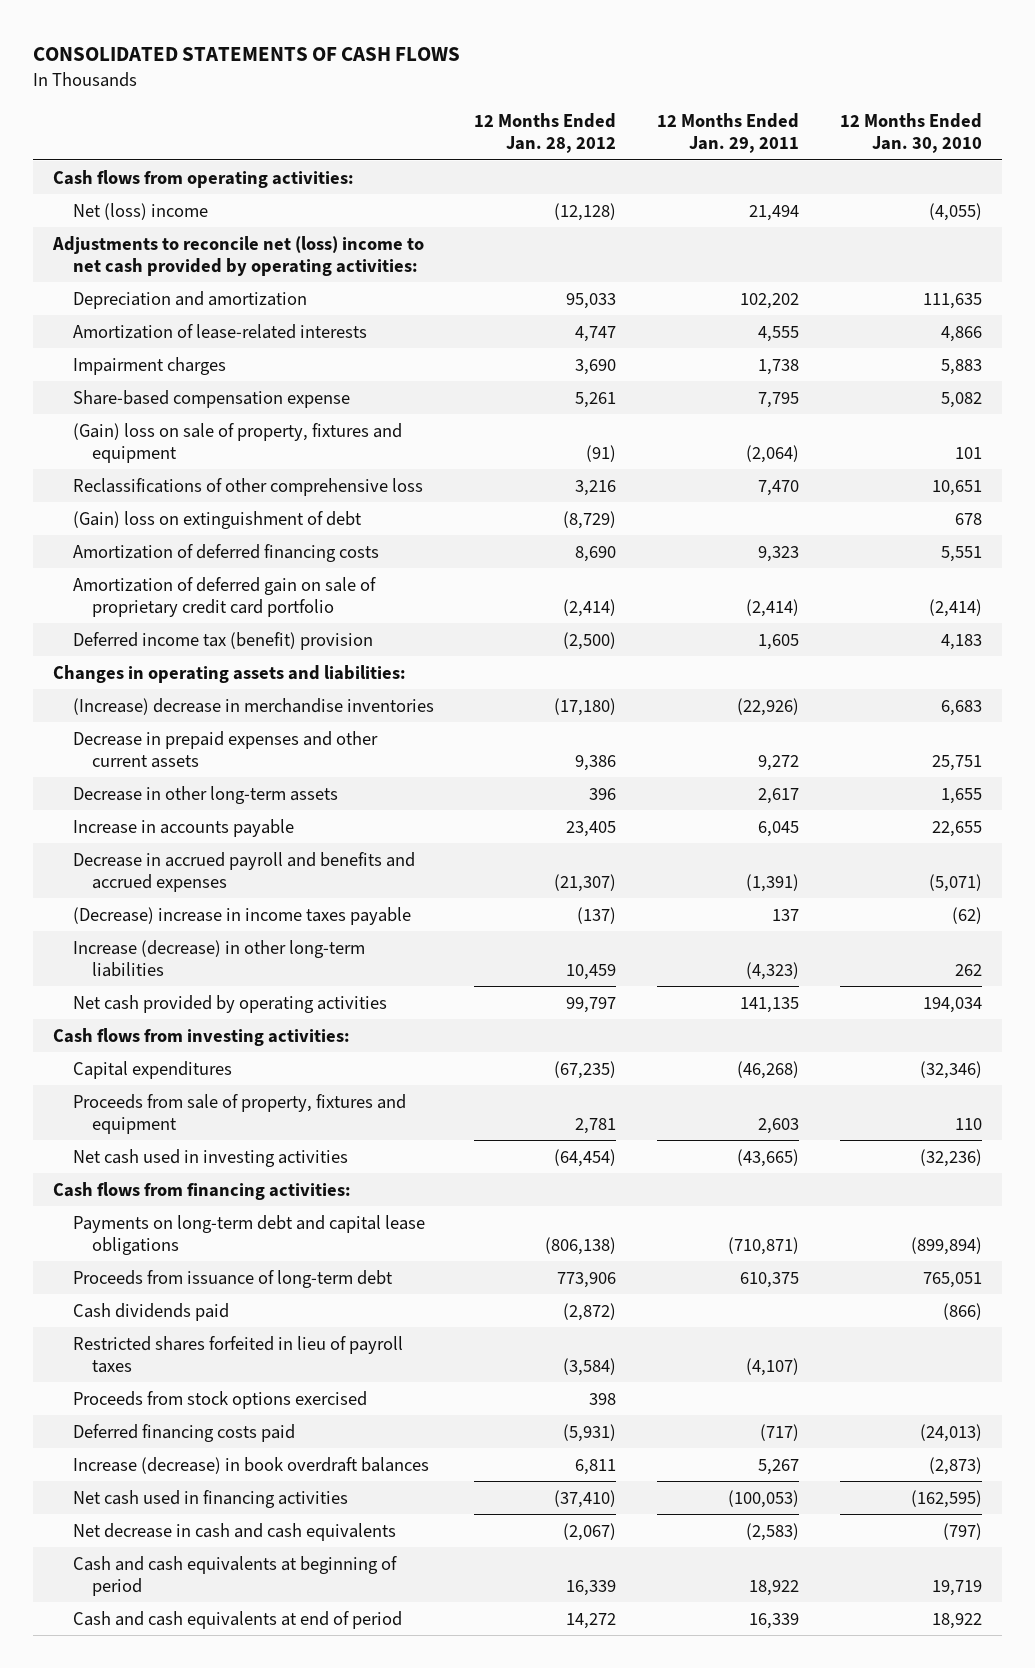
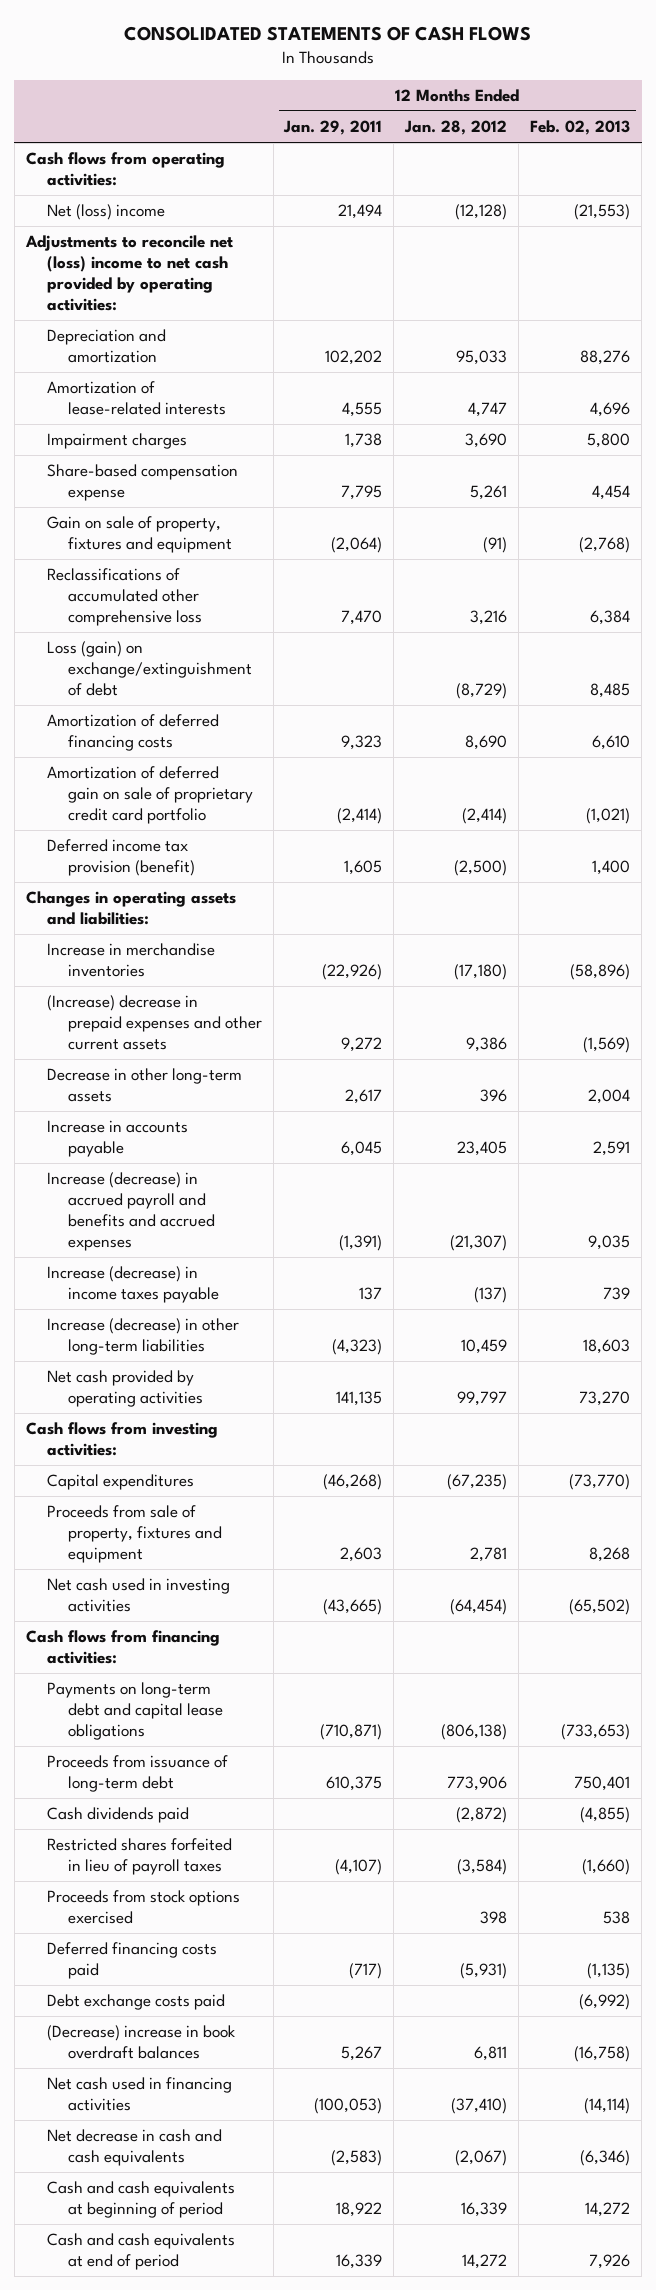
[839,113,982,154] 12 Months Ended Jan. 30, 2010 -> none
none -> [530,120,631,136] Feb. 02, 2013
[72,422,402,463] (Gain) loss on sale of property, fixtures and equipment -> [46,516,232,554] Gain on sale of property, fixtures and equipment
[72,477,423,496] Reclassifications of other comprehensive loss -> [46,568,202,627] Reclassifications of accumulated other comprehensive loss
[72,510,362,529] (Gain) loss on extinguishment of debt -> [46,641,252,697] Loss (gain) on exchange/extinguishment of debt
[72,631,373,650] Deferred income tax (benefit) provision -> [46,839,195,877] Deferred income tax provision (benefit)
[72,697,434,715] (Increase) decrease in merchandise inventories -> [46,943,215,978] Increase in merchandise inventories
[72,730,378,768] Decrease in prepaid expenses and other current assets -> [46,995,262,1051] (Increase) decrease in prepaid expenses and other current assets
[72,851,415,892] Decrease in accrued payroll and benefits and accrued expenses -> [46,1172,215,1252] Increase (decrease) in accrued payroll and benefits and accrued expenses
[72,906,411,925] (Decrease) increase in income taxes payable -> [46,1266,219,1304] Increase (decrease) in income taxes payable
none -> [46,1994,225,2011] Debt exchange costs paid
[72,1456,429,1474] Increase (decrease) in book overdraft balances -> [46,2025,235,2060] (Decrease) increase in book overdraft balances

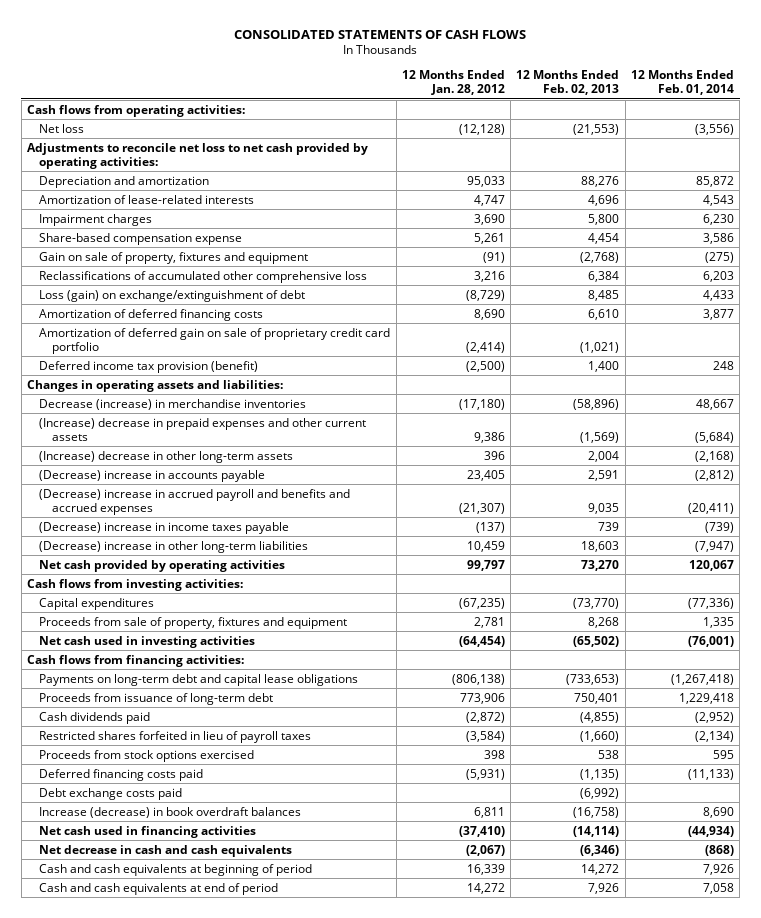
[283,120,383,136] Jan. 29, 2011 -> none
none -> [630,70,734,96] 12 Months Ended Feb. 01, 2014
[46,204,165,221] Net (loss) income -> [39,123,85,133] Net loss
[24,235,233,312] Adjustments to reconcile net (loss) income to net cash provided by operating activities: -> [26,142,368,169] Adjustments to reconcile net loss to net cash provided by operating activities:
[46,943,215,978] Increase in merchandise inventories -> [39,398,307,410] Decrease (increase) in merchandise inventories
[46,1068,242,1103] Decrease in other long-term assets -> [39,450,294,463] (Increase) decrease in other long-term assets
[46,1120,188,1158] Increase in accounts payable -> [39,469,266,482] (Decrease) increase in accounts payable
[46,1172,215,1252] Increase (decrease) in accrued payroll and benefits and accrued expenses -> [39,488,351,515] (Decrease) increase in accrued payroll and benefits and accrued expenses
[46,1266,219,1304] Increase (decrease) in income taxes payable -> [39,521,290,534] (Decrease) increase in income taxes payable
[46,1318,239,1356] Increase (decrease) in other long-term liabilities -> [39,540,309,553] (Decrease) increase in other long-term liabilities
[46,2025,235,2060] (Decrease) increase in book overdraft balances -> [39,806,302,818] Increase (decrease) in book overdraft balances

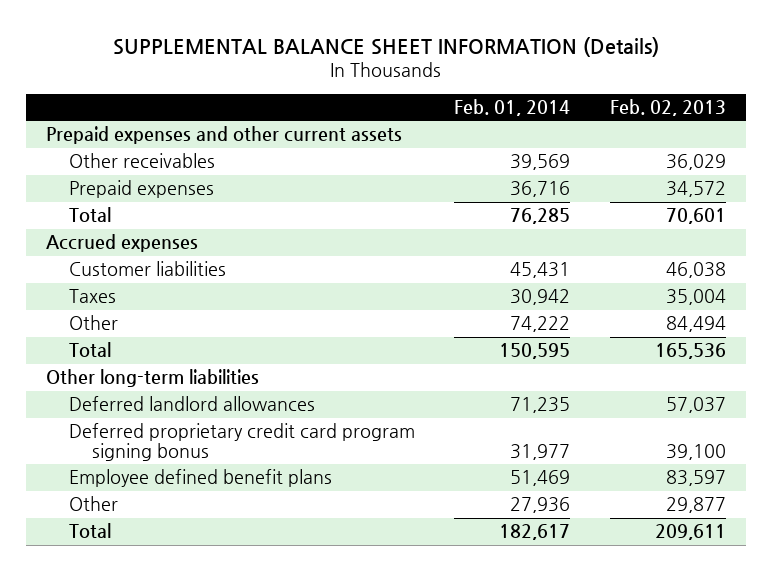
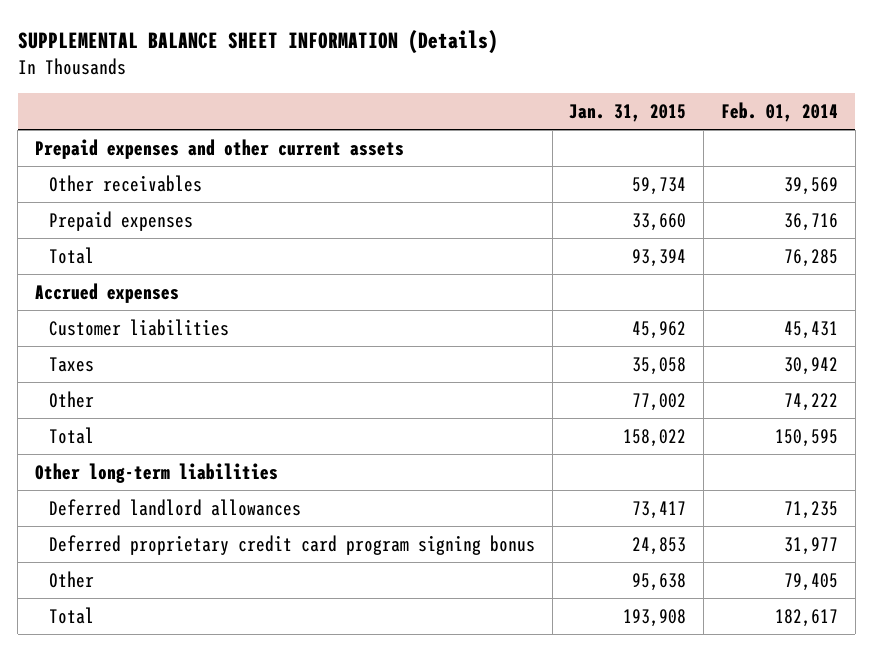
[609,98,726,116] Feb. 02, 2013 -> none
none -> [569,103,687,122] Jan. 31, 2015
[68,469,332,488] Employee defined benefit plans -> none
[510,497,571,514] 27,936 -> [783,572,838,591] 79,405

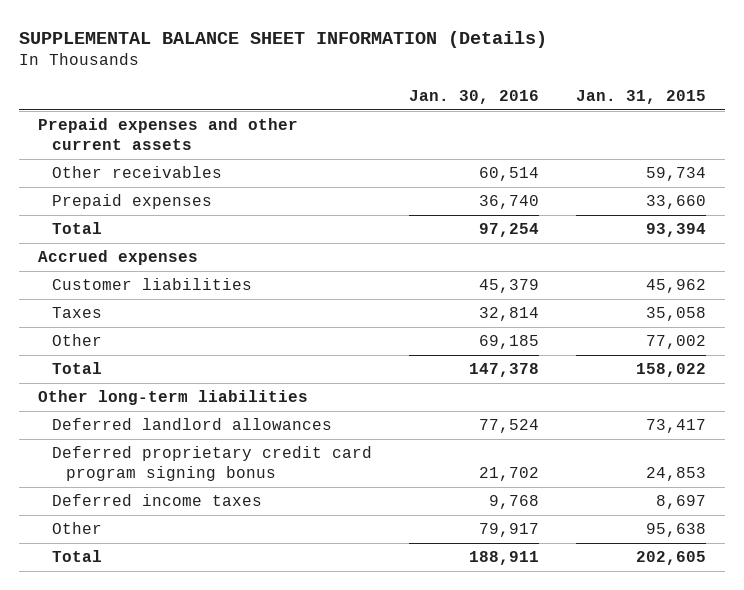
[720,101,838,122] Feb. 01, 2014 -> none
none -> [409,89,540,104] Jan. 30, 2016
none -> [51,494,262,507] Deferred income taxes
[623,608,687,627] 193,908 -> [636,551,707,566] 202,605

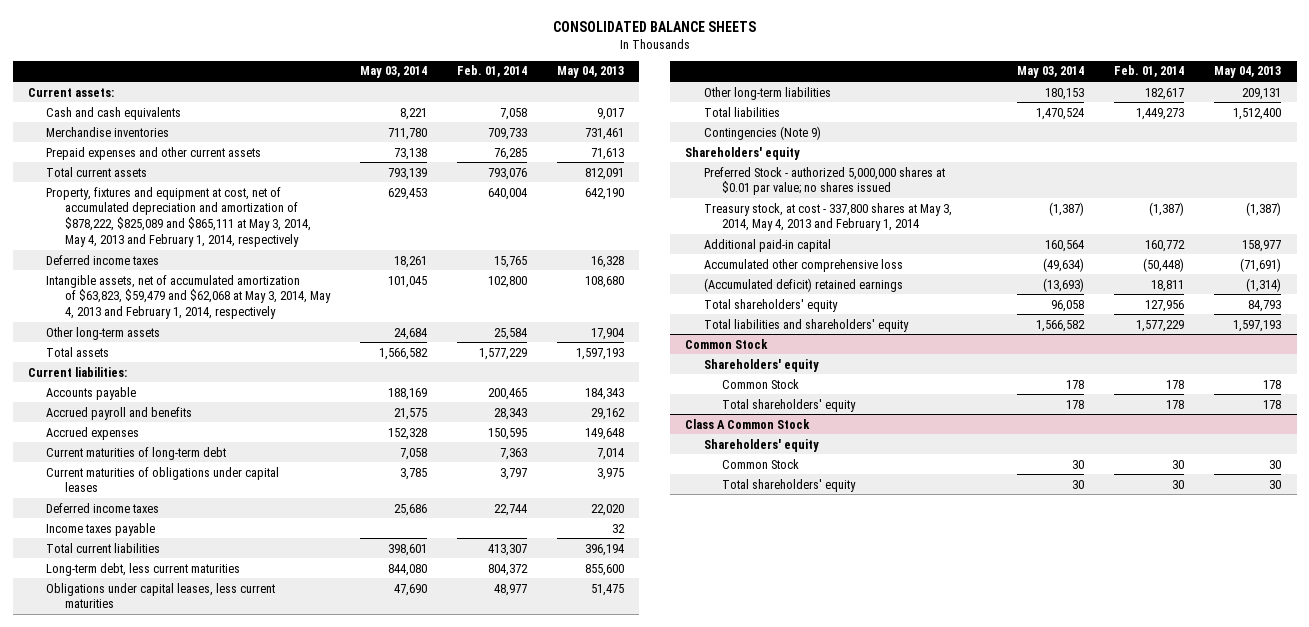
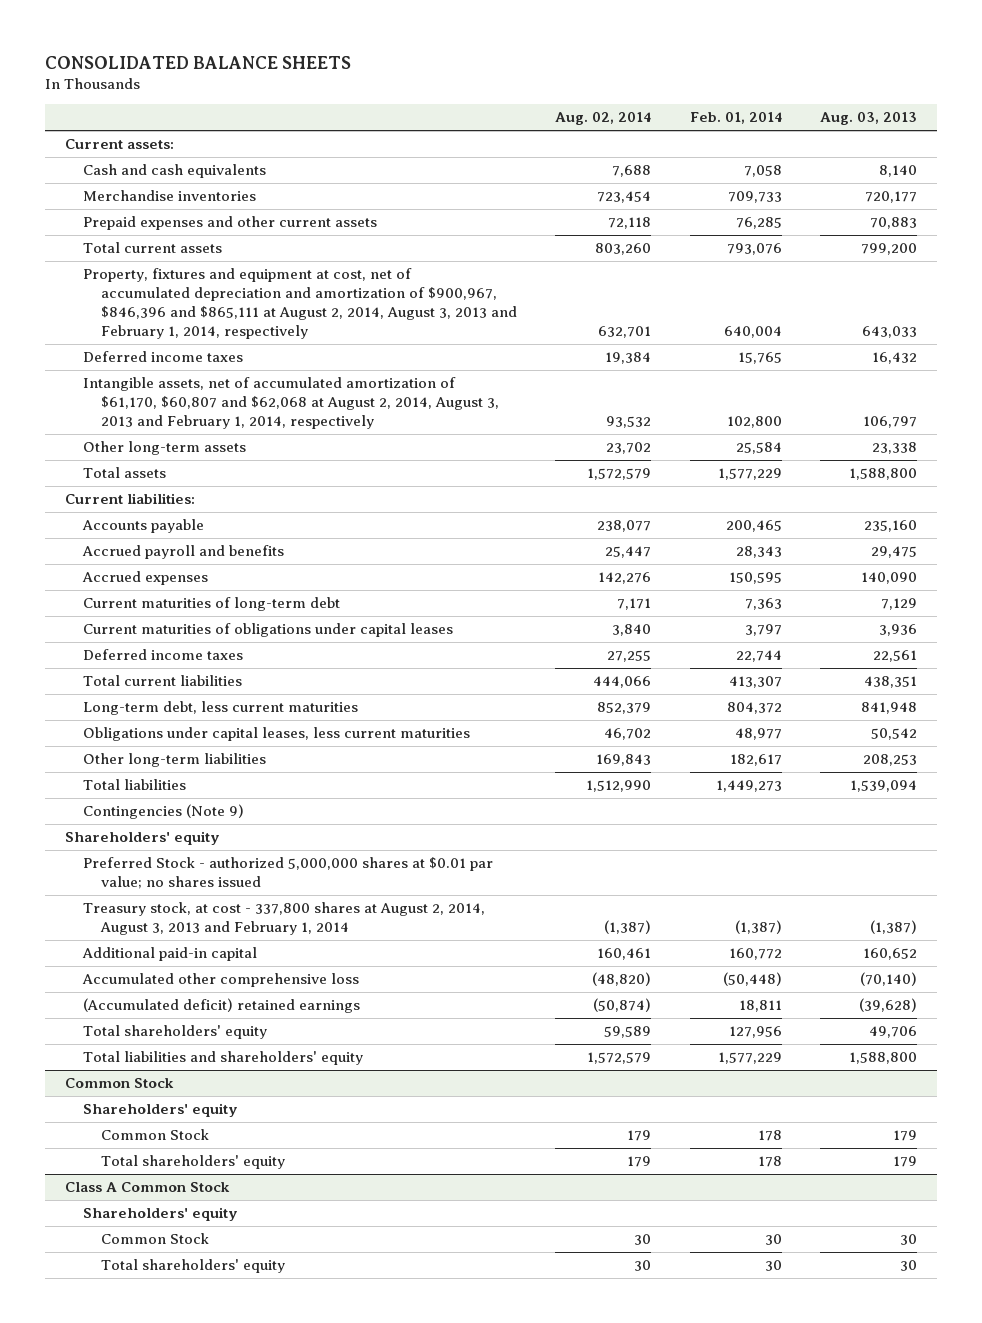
[359,66,427,79] May 03, 2014 -> none
[557,66,625,79] May 04, 2013 -> none
none -> [555,112,652,126] Aug. 02, 2014
none -> [820,112,918,126] Aug. 03, 2013
[46,186,311,248] Property, fixtures and equipment at cost, net of accumulated depreciation and amortization of $878,222, $825,089 and $865,111 at May 3, 2014, May 4, 2013 and February 1, 2014, respectively -> [82,268,517,339] Property, fixtures and equipment at cost, net of accumulated depreciation and amortization of $900,967, $846,396 and $865,111 at August 2, 2014, August 3, 2013 and February 1, 2014, respectively
[46,274,331,320] Intangible assets, net of accumulated amortization of $63,823, $59,479 and $62,068 at May 3, 2014, May 4, 2013 and February 1, 2014, respectively -> [82,377,499,429] Intangible assets, net of accumulated amortization of $61,170, $60,807 and $62,068 at August 2, 2014, August 3, 2013 and February 1, 2014, respectively
[46,522,156,536] Income taxes payable -> none
[703,202,952,232] Treasury stock, at cost - 337,800 shares at May 3, 2014, May 4, 2013 and February 1, 2014 -> [82,902,485,936] Treasury stock, at cost - 337,800 shares at August 2, 2014, August 3, 2013 and February 1, 2014

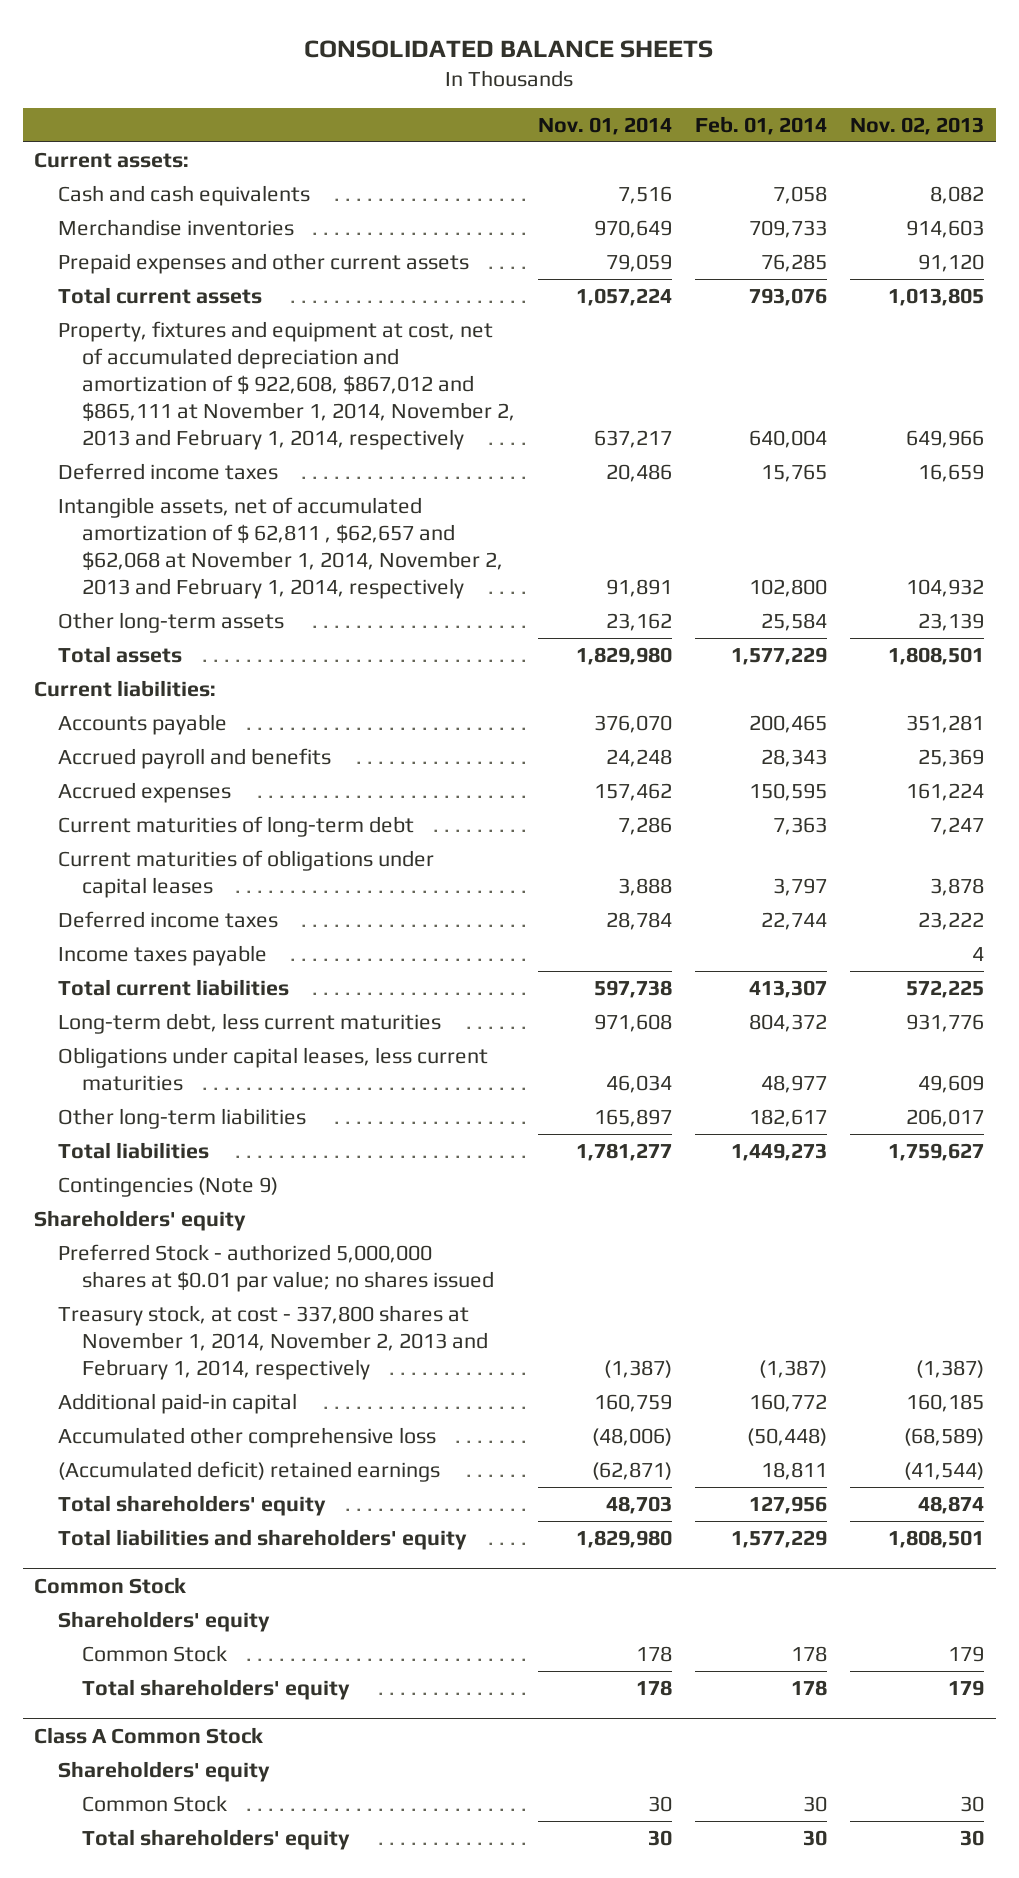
[555,112,652,126] Aug. 02, 2014 -> none
[820,112,918,126] Aug. 03, 2013 -> none
none -> [538,116,673,135] Nov. 01, 2014
none -> [850,116,985,135] Nov. 02, 2013
[82,268,517,339] Property, fixtures and equipment at cost, net of accumulated depreciation and amortization of $900,967, $846,396 and $865,111 at August 2, 2014, August 3, 2013 and February 1, 2014, respectively -> [58,321,516,451] Property, fixtures and equipment at cost, net of accumulated depreciation and amortization of $ 922,608, $867,012 and $865,111 at November 1, 2014, November 2, 2013 and February 1, 2014, respectively
[82,377,499,429] Intangible assets, net of accumulated amortization of $61,170, $60,807 and $62,068 at August 2, 2014, August 3, 2013 and February 1, 2014, respectively -> [58,497,504,600] Intangible assets, net of accumulated amortization of $ 62,811 , $62,657 and $62,068 at November 1, 2014, November 2, 2013 and February 1, 2014, respectively
none -> [58,945,268,967] Income taxes payable
[82,902,485,936] Treasury stock, at cost - 337,800 shares at August 2, 2014, August 3, 2013 and February 1, 2014 -> [58,1305,489,1381] Treasury stock, at cost - 337,800 shares at November 1, 2014, November 2, 2013 and February 1, 2014, respectively

